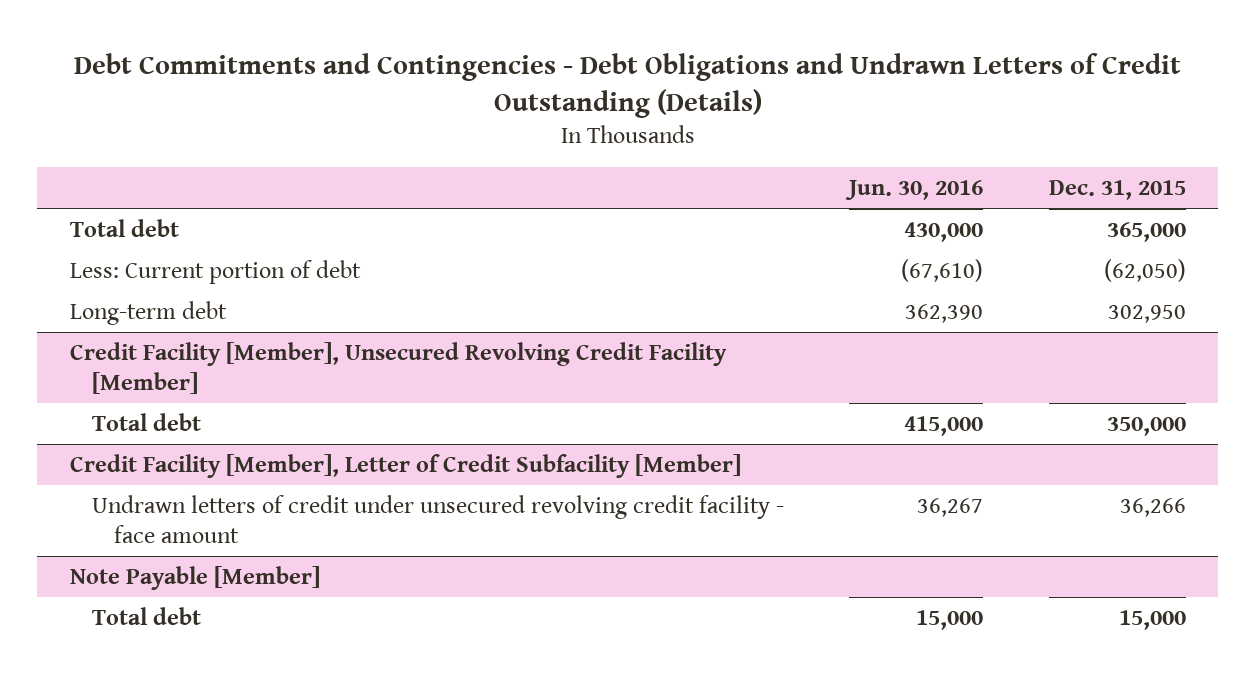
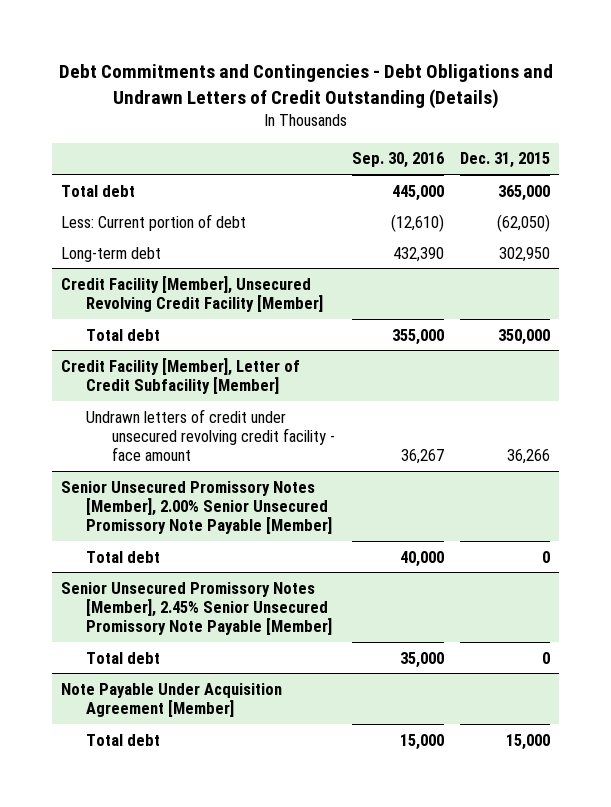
[845,180,984,201] Jun. 30, 2016 -> none
none -> [351,152,444,169] Sep. 30, 2016
none -> [60,480,333,535] Senior Unsecured Promissory Notes [Member], 2.00% Senior Unsecured Promissory Note Payable [Member]
none -> [86,550,161,563] Total debt
none -> [60,581,333,636] Senior Unsecured Promissory Notes [Member], 2.45% Senior Unsecured Promissory Note Payable [Member]
none -> [86,651,161,664] Total debt
[69,565,320,590] Note Payable [Member] -> [60,682,282,717] Note Payable Under Acquisition Agreement [Member]

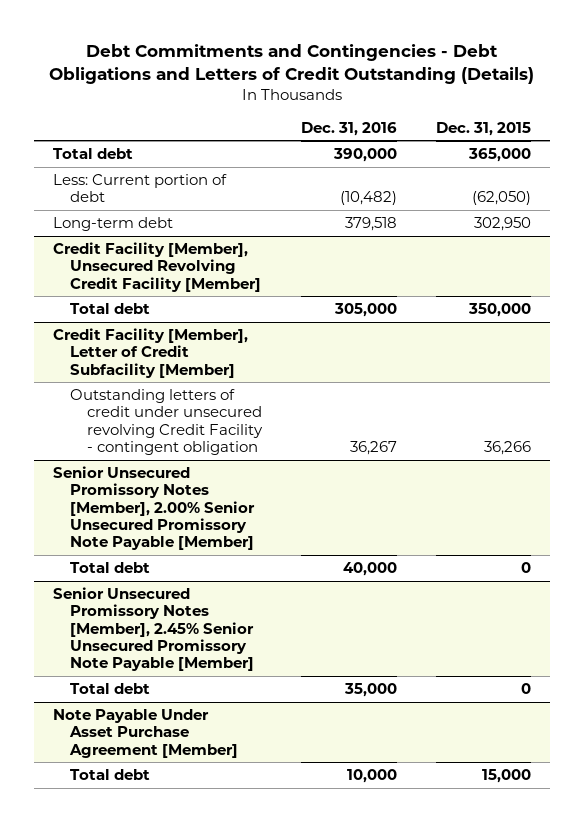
[58,63,553,109] Debt Commitments and Contingencies - Debt Obligations and Undrawn Letters of Credit Outstanding (Details) -> [49,43,535,84] Debt Commitments and Contingencies - Debt Obligations and Letters of Credit Outstanding (Details)
[351,152,444,169] Sep. 30, 2016 -> none
none -> [300,121,397,136] Dec. 31, 2016
[86,408,335,462] Undrawn letters of credit under unsecured revolving credit facility - face amount -> [69,388,263,455] Outstanding letters of credit under unsecured revolving Credit Facility - contingent obligation
[60,682,282,717] Note Payable Under Acquisition Agreement [Member] -> [53,708,238,758] Note Payable Under Asset Purchase Agreement [Member]

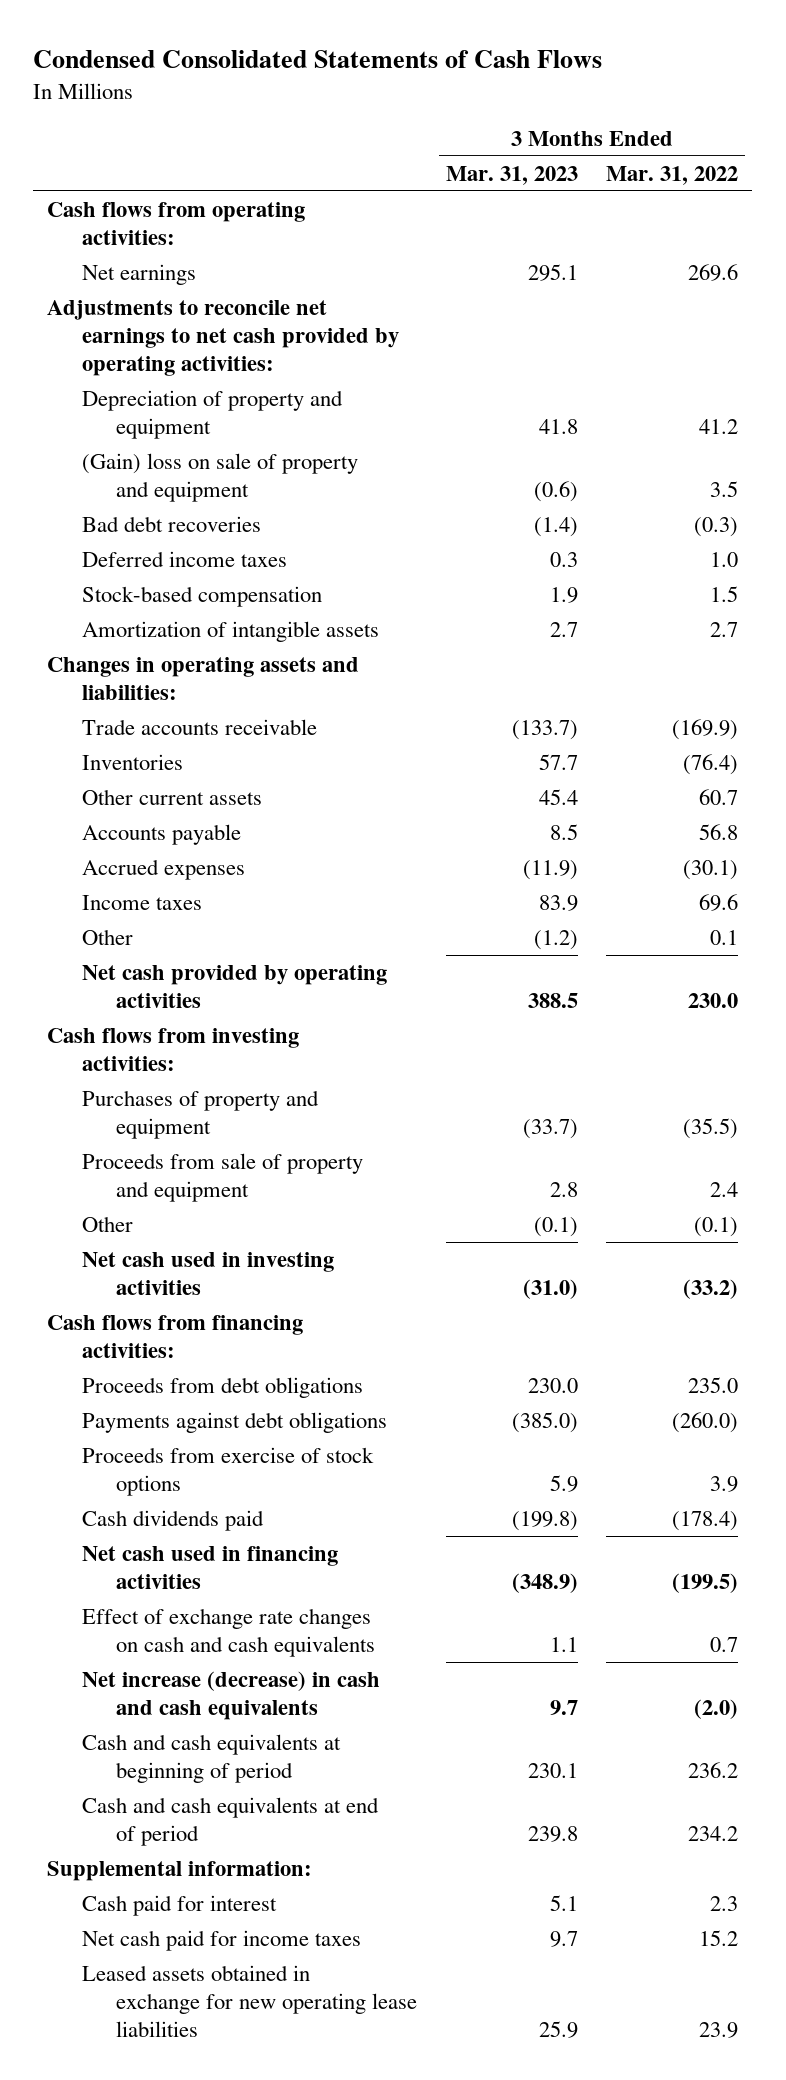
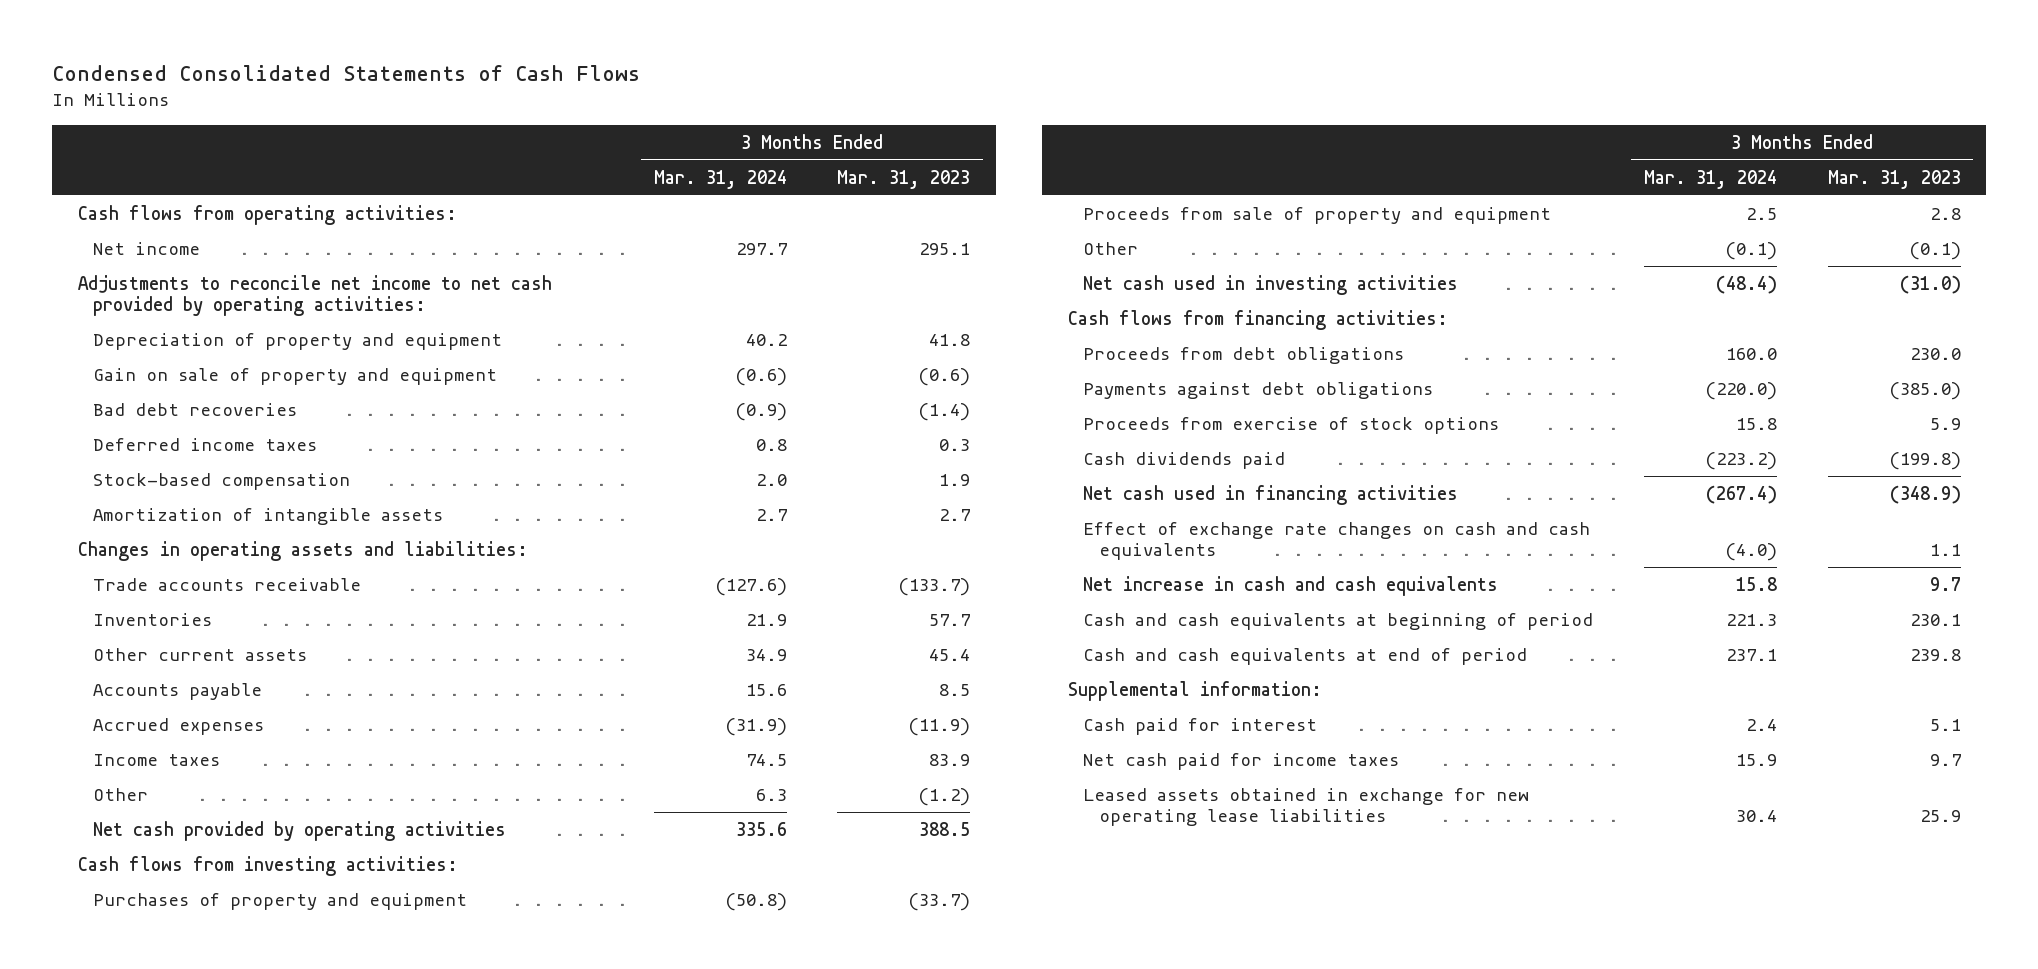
[606,165,739,185] Mar. 31, 2022 -> none
none -> [653,169,787,189] Mar. 31, 2024
[81,263,196,285] Net earnings -> [93,241,201,255] Net income
[47,299,399,376] Adjustments to reconcile net earnings to net cash provided by operating activities: -> [77,274,552,317] Adjustments to reconcile net income to net cash provided by operating activities:
[81,452,358,502] (Gain) loss on sale of property and equipment -> [93,367,498,385] Gain on sale of property and equipment
[81,1670,380,1720] Net increase (decrease) in cash and cash equivalents -> [1083,575,1499,596] Net increase in cash and cash equivalents

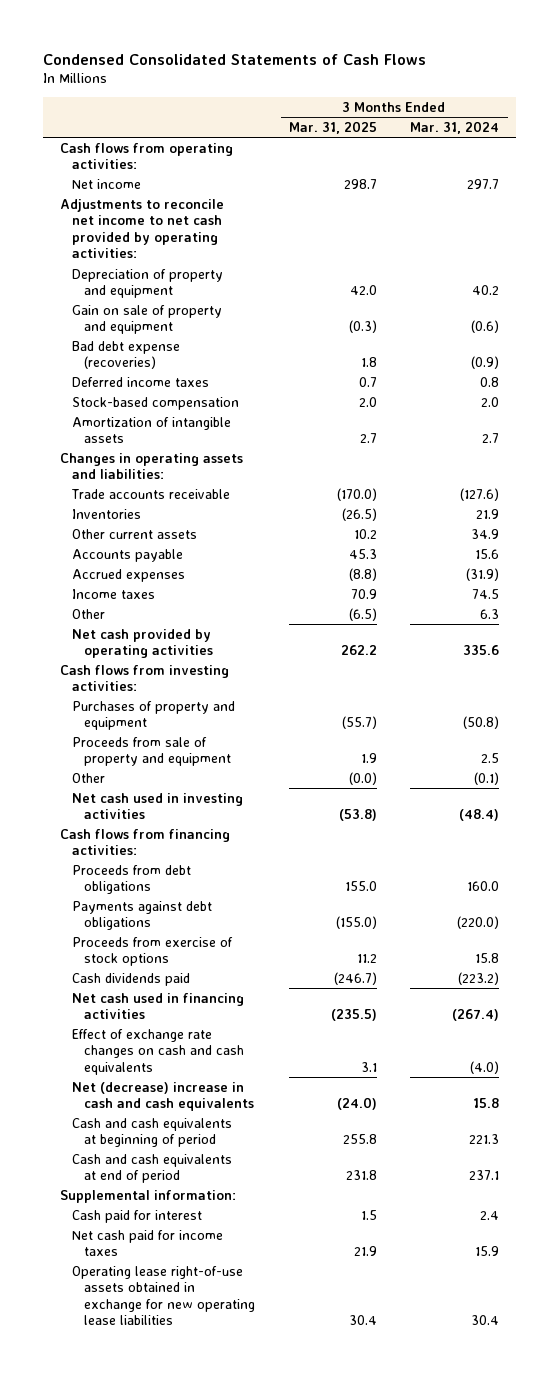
[837,169,971,189] Mar. 31, 2023 -> none
none -> [288,121,377,135] Mar. 31, 2025
[93,402,298,416] Bad debt recoveries -> [71,340,180,370] Bad debt expense (recoveries)
[1083,575,1499,596] Net increase in cash and cash equivalents -> [71,1081,255,1112] Net (decrease) increase in cash and cash equivalents
[1083,787,1530,827] Leased assets obtained in exchange for new operating lease liabilities -> [71,1265,256,1326] Operating lease right-of-use assets obtained in exchange for new operating lease liabilities

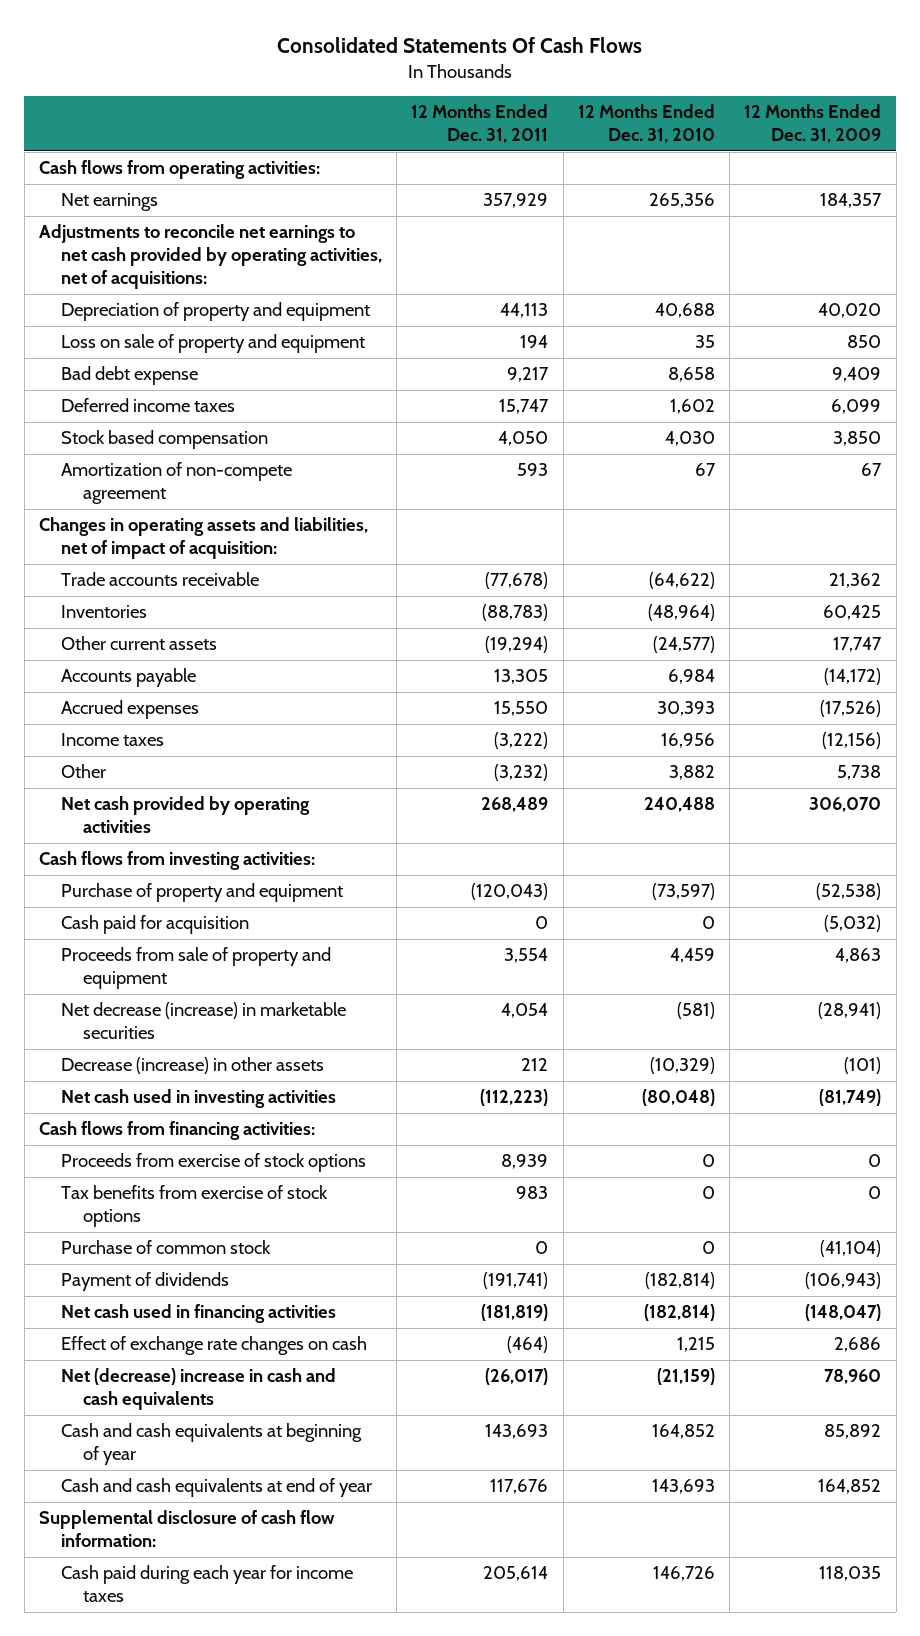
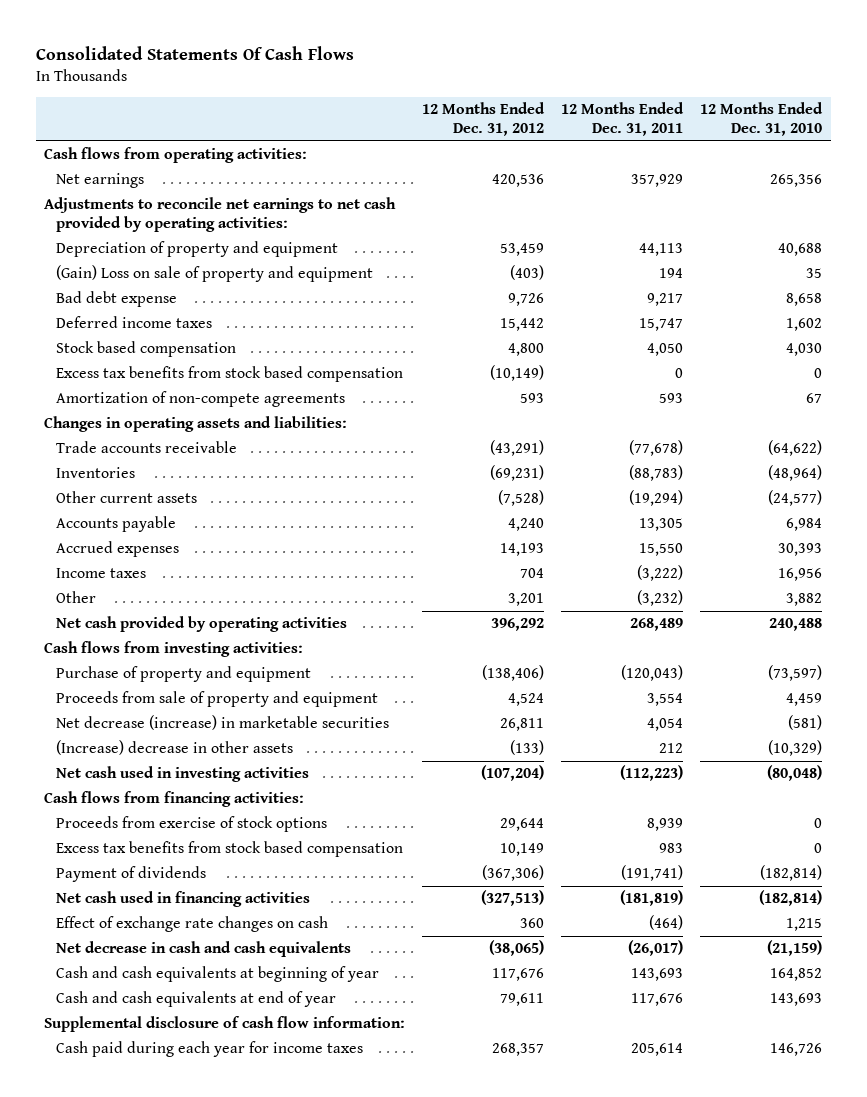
[744,104,882,144] 12 Months Ended Dec. 31, 2009 -> none
none -> [422,102,546,137] 12 Months Ended Dec. 31, 2012
[38,224,382,290] Adjustments to reconcile net earnings to net cash provided by operating activities, net of acquisitions: -> [44,197,397,233] Adjustments to reconcile net earnings to net cash provided by operating activities:
[60,334,365,354] Loss on sale of property and equipment -> [55,265,373,283] (Gain) Loss on sale of property and equipment
none -> [55,366,403,383] Excess tax benefits from stock based compensation
[60,462,292,505] Amortization of non-compete agreement -> [55,391,345,408] Amortization of non-compete agreements
[38,517,368,560] Changes in operating assets and liabilities, net of impact of acquisition: -> [44,416,348,433] Changes in operating assets and liabilities:
[60,915,249,935] Cash paid for acquisition -> none
[60,1057,324,1075] Decrease (increase) in other assets -> [55,740,293,756] (Increase) decrease in other assets
[60,1240,271,1255] Purchase of common stock -> none
[60,1185,328,1228] Tax benefits from exercise of stock options -> [55,841,403,858] Excess tax benefits from stock based compensation
[60,1368,336,1411] Net (decrease) increase in cash and cash equivalents -> [55,941,351,958] Net decrease in cash and cash equivalents

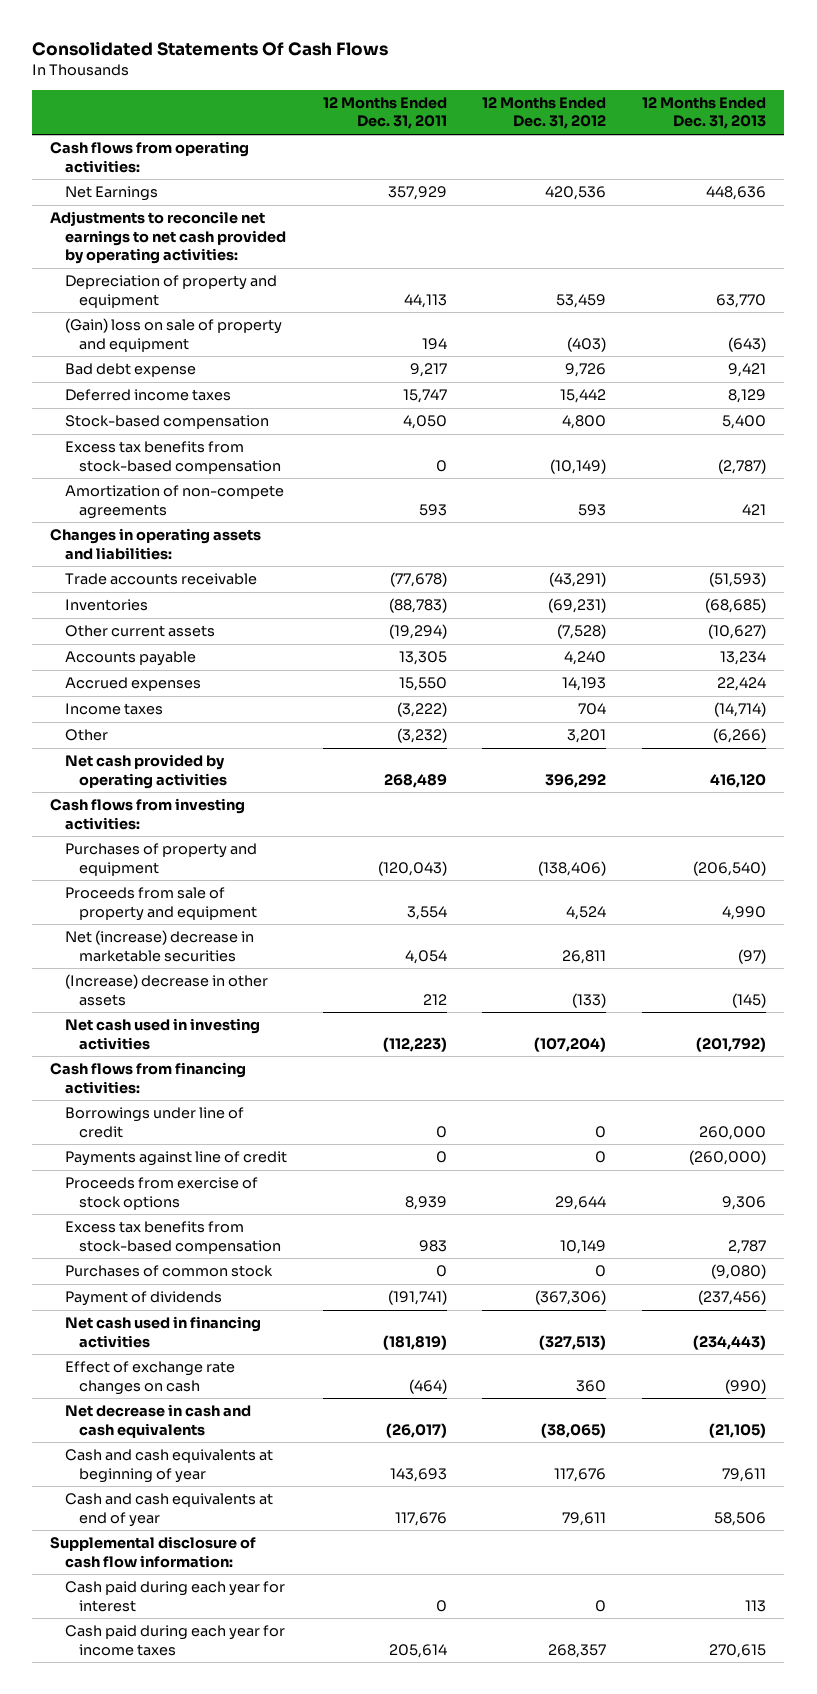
[700,102,824,137] 12 Months Ended Dec. 31, 2010 -> none
none -> [642,97,767,130] 12 Months Ended Dec. 31, 2013
[55,173,144,189] Net earnings -> [64,186,158,202] Net Earnings
[55,265,373,283] (Gain) Loss on sale of property and equipment -> [64,318,282,352] (Gain) loss on sale of property and equipment
[55,341,236,358] Stock based compensation -> [64,415,269,430] Stock-based compensation
[55,366,403,383] Excess tax benefits from stock based compensation -> [64,441,281,474] Excess tax benefits from stock-based compensation
[55,666,311,683] Purchase of property and equipment -> [64,843,257,876] Purchases of property and equipment
[55,715,389,731] Net decrease (increase) in marketable securities -> [64,930,254,962] Net (increase) decrease in marketable securities
none -> [64,1107,244,1138] Borrowings under line of credit
none -> [64,1151,287,1167] Payments against line of credit
[55,841,403,858] Excess tax benefits from stock based compensation -> [64,1221,281,1254] Excess tax benefits from stock-based compensation
none -> [64,1265,273,1278] Purchases of common stock
none -> [64,1581,285,1612] Cash paid during each year for interest

